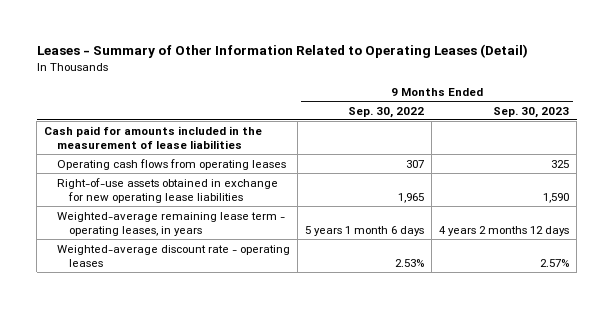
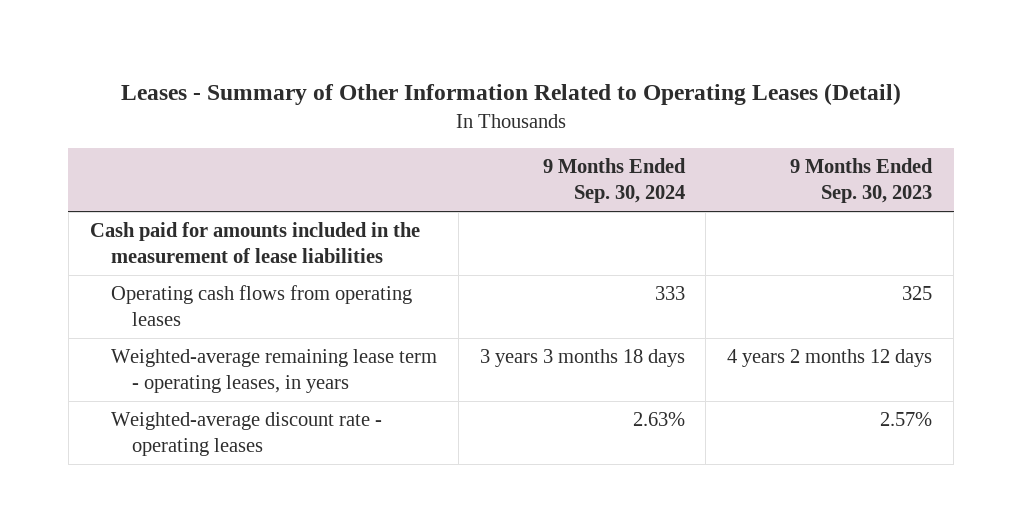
[347,106,424,118] Sep. 30, 2022 -> none
none -> [542,158,686,204] 9 Months Ended Sep. 30, 2024
[56,177,278,204] Right-of-use assets obtained in exchange for new operating lease liabilities -> none

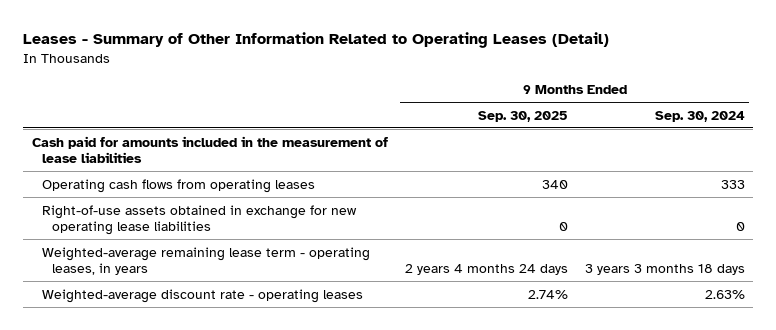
[790,158,934,204] 9 Months Ended Sep. 30, 2023 -> none
none -> [477,110,568,122] Sep. 30, 2025
none -> [41,204,357,235] Right-of-use assets obtained in exchange for new operating lease liabilities

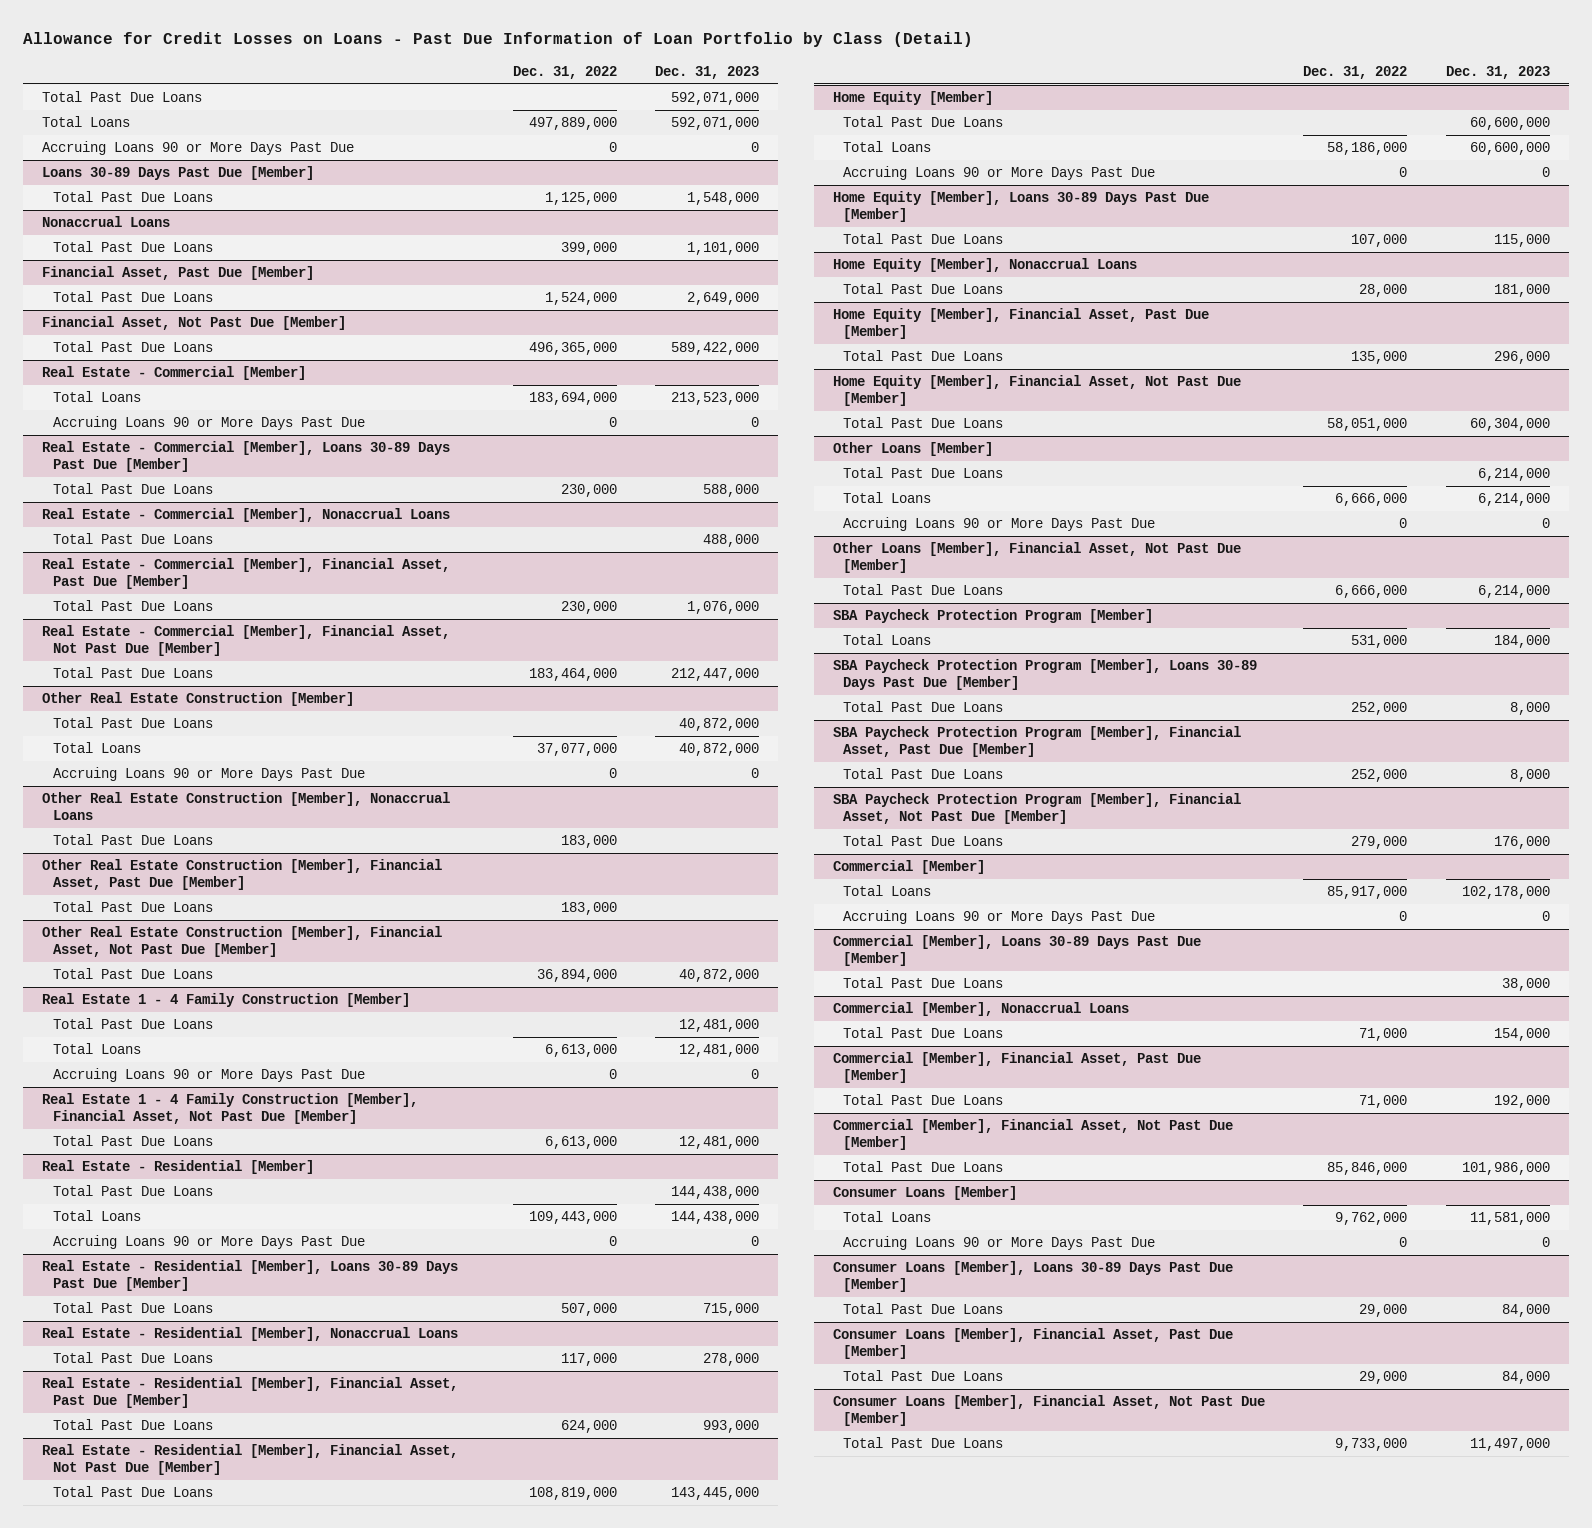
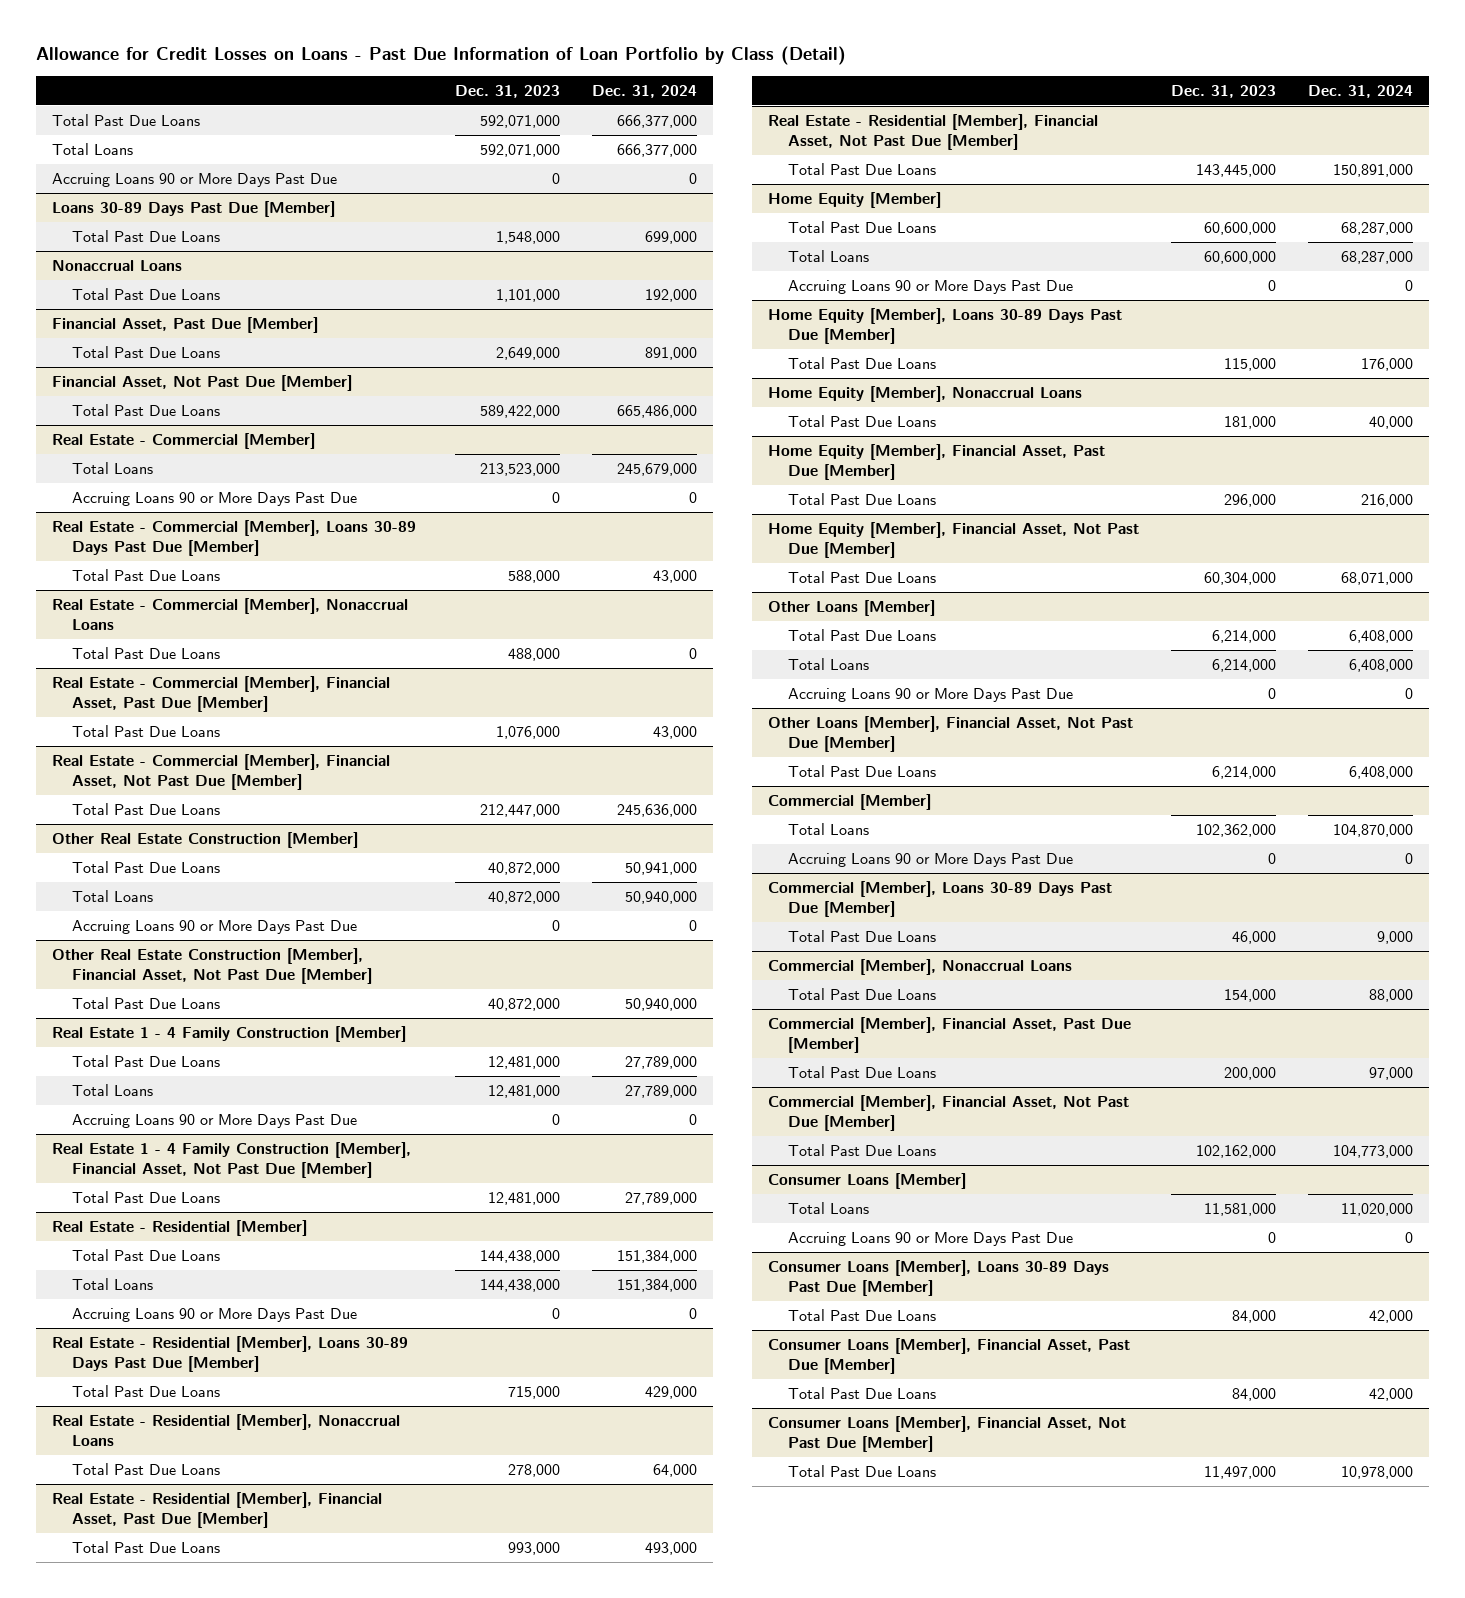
[512,65,617,79] Dec. 31, 2022 -> none
none -> [592,84,698,98] Dec. 31, 2024
[41,792,450,820] Other Real Estate Construction [Member], Nonaccrual Loans -> none
[52,834,213,846] Total Past Due Loans -> none
[41,859,442,890] Other Real Estate Construction [Member], Financial Asset, Past Due [Member] -> none
[52,901,213,913] Total Past Due Loans -> none
[832,609,1153,624] SBA Paycheck Protection Program [Member] -> none
[843,634,932,646] Total Loans -> none
[832,659,1257,690] SBA Paycheck Protection Program [Member], Loans 30-89 Days Past Due [Member] -> none
[843,701,1004,713] Total Past Due Loans -> none
[832,726,1241,757] SBA Paycheck Protection Program [Member], Financial Asset, Past Due [Member] -> none
[843,768,1004,780] Total Past Due Loans -> none
[832,793,1241,824] SBA Paycheck Protection Program [Member], Financial Asset, Not Past Due [Member] -> none
[843,835,1004,847] Total Past Due Loans -> none
[1462,886,1551,900] 102,178,000 -> [1196,823,1277,837] 102,362,000
[1502,978,1551,992] 38,000 -> [1232,930,1277,944] 46,000
[1494,1095,1551,1109] 192,000 -> [1224,1066,1277,1080] 200,000
[1462,1162,1551,1176] 101,986,000 -> [1196,1144,1277,1158] 102,162,000

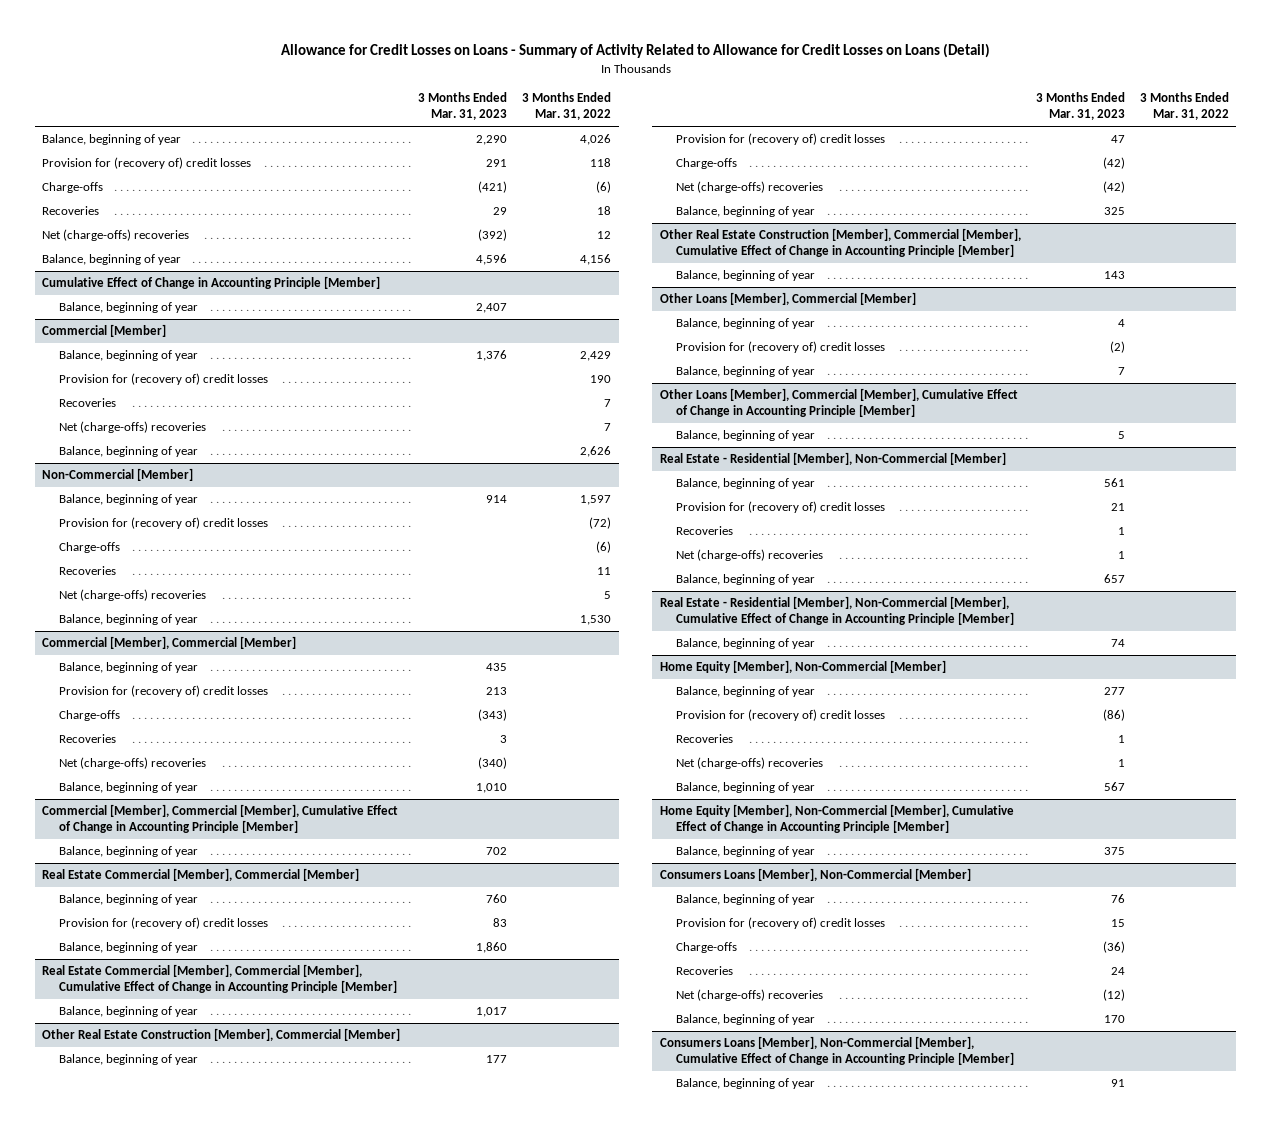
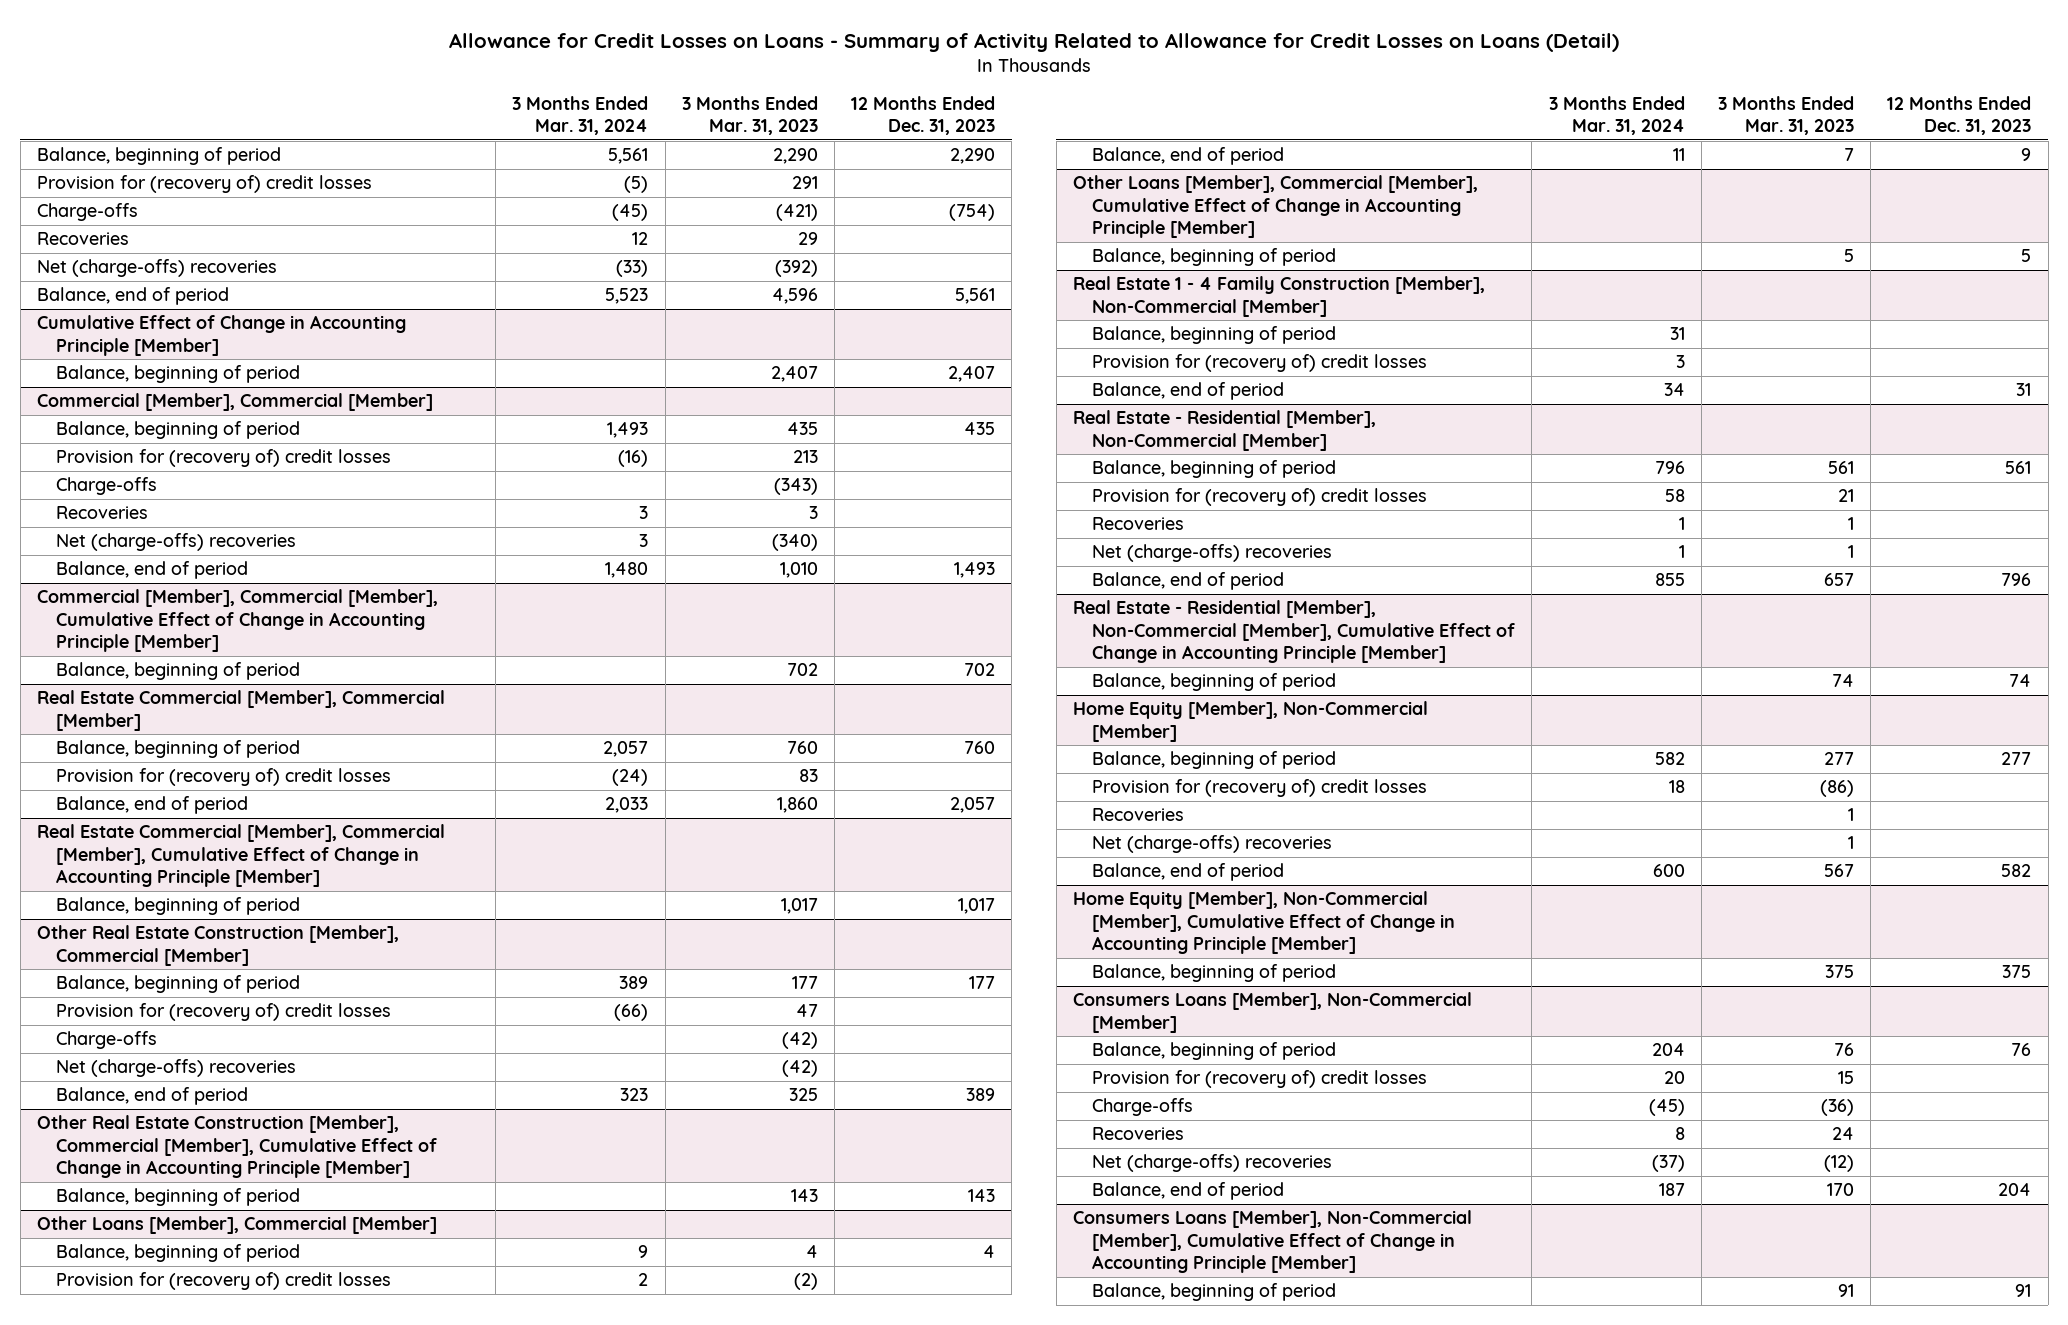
[522,92,612,121] 3 Months Ended Mar. 31, 2022 -> none
none -> [512,95,649,136] 3 Months Ended Mar. 31, 2024
none -> [851,95,996,136] 12 Months Ended Dec. 31, 2023
[42,134,182,146] Balance, beginning of year -> [36,147,281,166] Balance, beginning of period
[42,254,182,266] Balance, beginning of year -> [36,287,229,306] Balance, end of period
[42,324,167,338] Commercial [Member] -> none
[58,350,198,362] Balance, beginning of year -> none
[58,373,268,386] Provision for (recovery of) credit losses -> none
[58,398,116,408] Recoveries -> none
[58,421,206,434] Net (charge-offs) recoveries -> none
[58,446,198,458] Balance, beginning of year -> none
[42,468,194,482] Non-Commercial [Member] -> none
[58,494,198,506] Balance, beginning of year -> none
[58,517,268,530] Provision for (recovery of) credit losses -> none
[58,542,120,554] Charge-offs -> none
[58,566,116,576] Recoveries -> none
[58,589,206,602] Net (charge-offs) recoveries -> none
[58,614,198,626] Balance, beginning of year -> none
[58,302,198,314] Balance, beginning of year -> [56,365,301,384] Balance, beginning of period
[58,662,198,674] Balance, beginning of year -> [56,421,301,440] Balance, beginning of period
[58,782,198,794] Balance, beginning of year -> [56,561,249,580] Balance, end of period
[58,846,198,858] Balance, beginning of year -> [56,662,301,681] Balance, beginning of period
[58,894,198,906] Balance, beginning of year -> [56,740,301,759] Balance, beginning of period
[58,942,198,954] Balance, beginning of year -> [56,796,249,815] Balance, end of period
[58,1006,198,1018] Balance, beginning of year -> [56,897,301,916] Balance, beginning of period
[58,1054,198,1066] Balance, beginning of year -> [56,975,301,994] Balance, beginning of period
[676,206,816,218] Balance, beginning of year -> [56,1087,249,1106] Balance, end of period
[676,270,816,282] Balance, beginning of year -> [56,1188,301,1207] Balance, beginning of period
[676,318,816,330] Balance, beginning of year -> [56,1244,301,1263] Balance, beginning of period
[676,366,816,378] Balance, beginning of year -> [1092,147,1285,166] Balance, end of period
[676,430,816,442] Balance, beginning of year -> [1092,248,1337,267] Balance, beginning of period
none -> [1073,276,1486,317] Real Estate 1 - 4 Family Construction [Member], Non-Commercial [Member]
none -> [1092,326,1337,345] Balance, beginning of period
none -> [1092,354,1428,373] Provision for (recovery of) credit losses
none -> [1092,382,1285,401] Balance, end of period
[676,478,816,490] Balance, beginning of year -> [1092,460,1337,479] Balance, beginning of period
[676,574,816,586] Balance, beginning of year -> [1092,572,1285,591] Balance, end of period
[676,638,816,650] Balance, beginning of year -> [1092,673,1337,692] Balance, beginning of period
[676,686,816,698] Balance, beginning of year -> [1092,751,1337,770] Balance, beginning of period
[676,782,816,794] Balance, beginning of year -> [1092,863,1285,882] Balance, end of period
[676,846,816,858] Balance, beginning of year -> [1092,964,1337,983] Balance, beginning of period
[676,894,816,906] Balance, beginning of year -> [1092,1042,1337,1061] Balance, beginning of period
[676,1014,816,1026] Balance, beginning of year -> [1092,1182,1285,1201] Balance, end of period
[676,1078,816,1090] Balance, beginning of year -> [1092,1283,1337,1302] Balance, beginning of period

